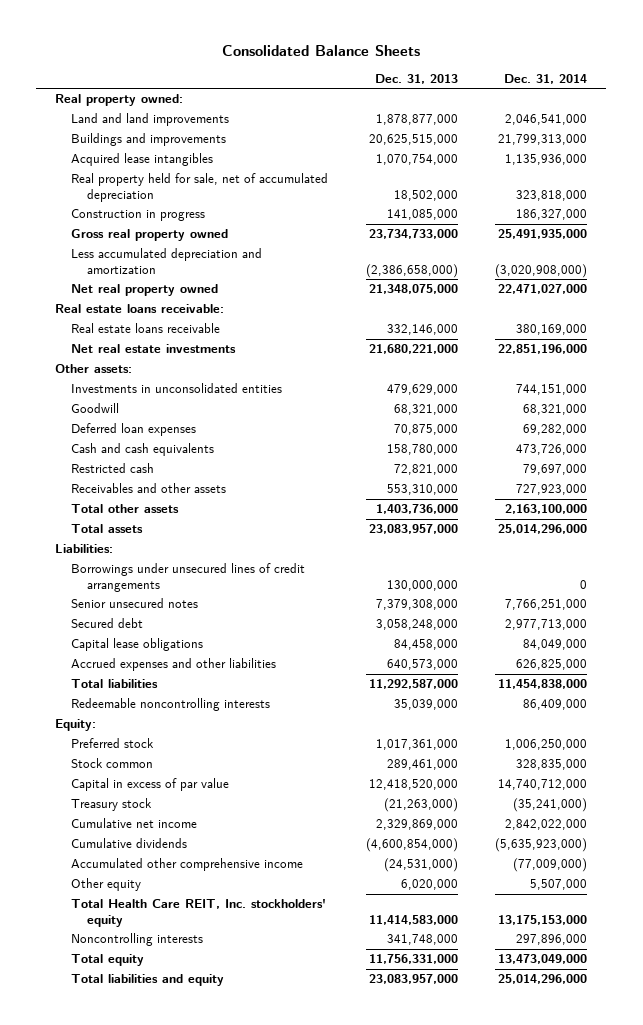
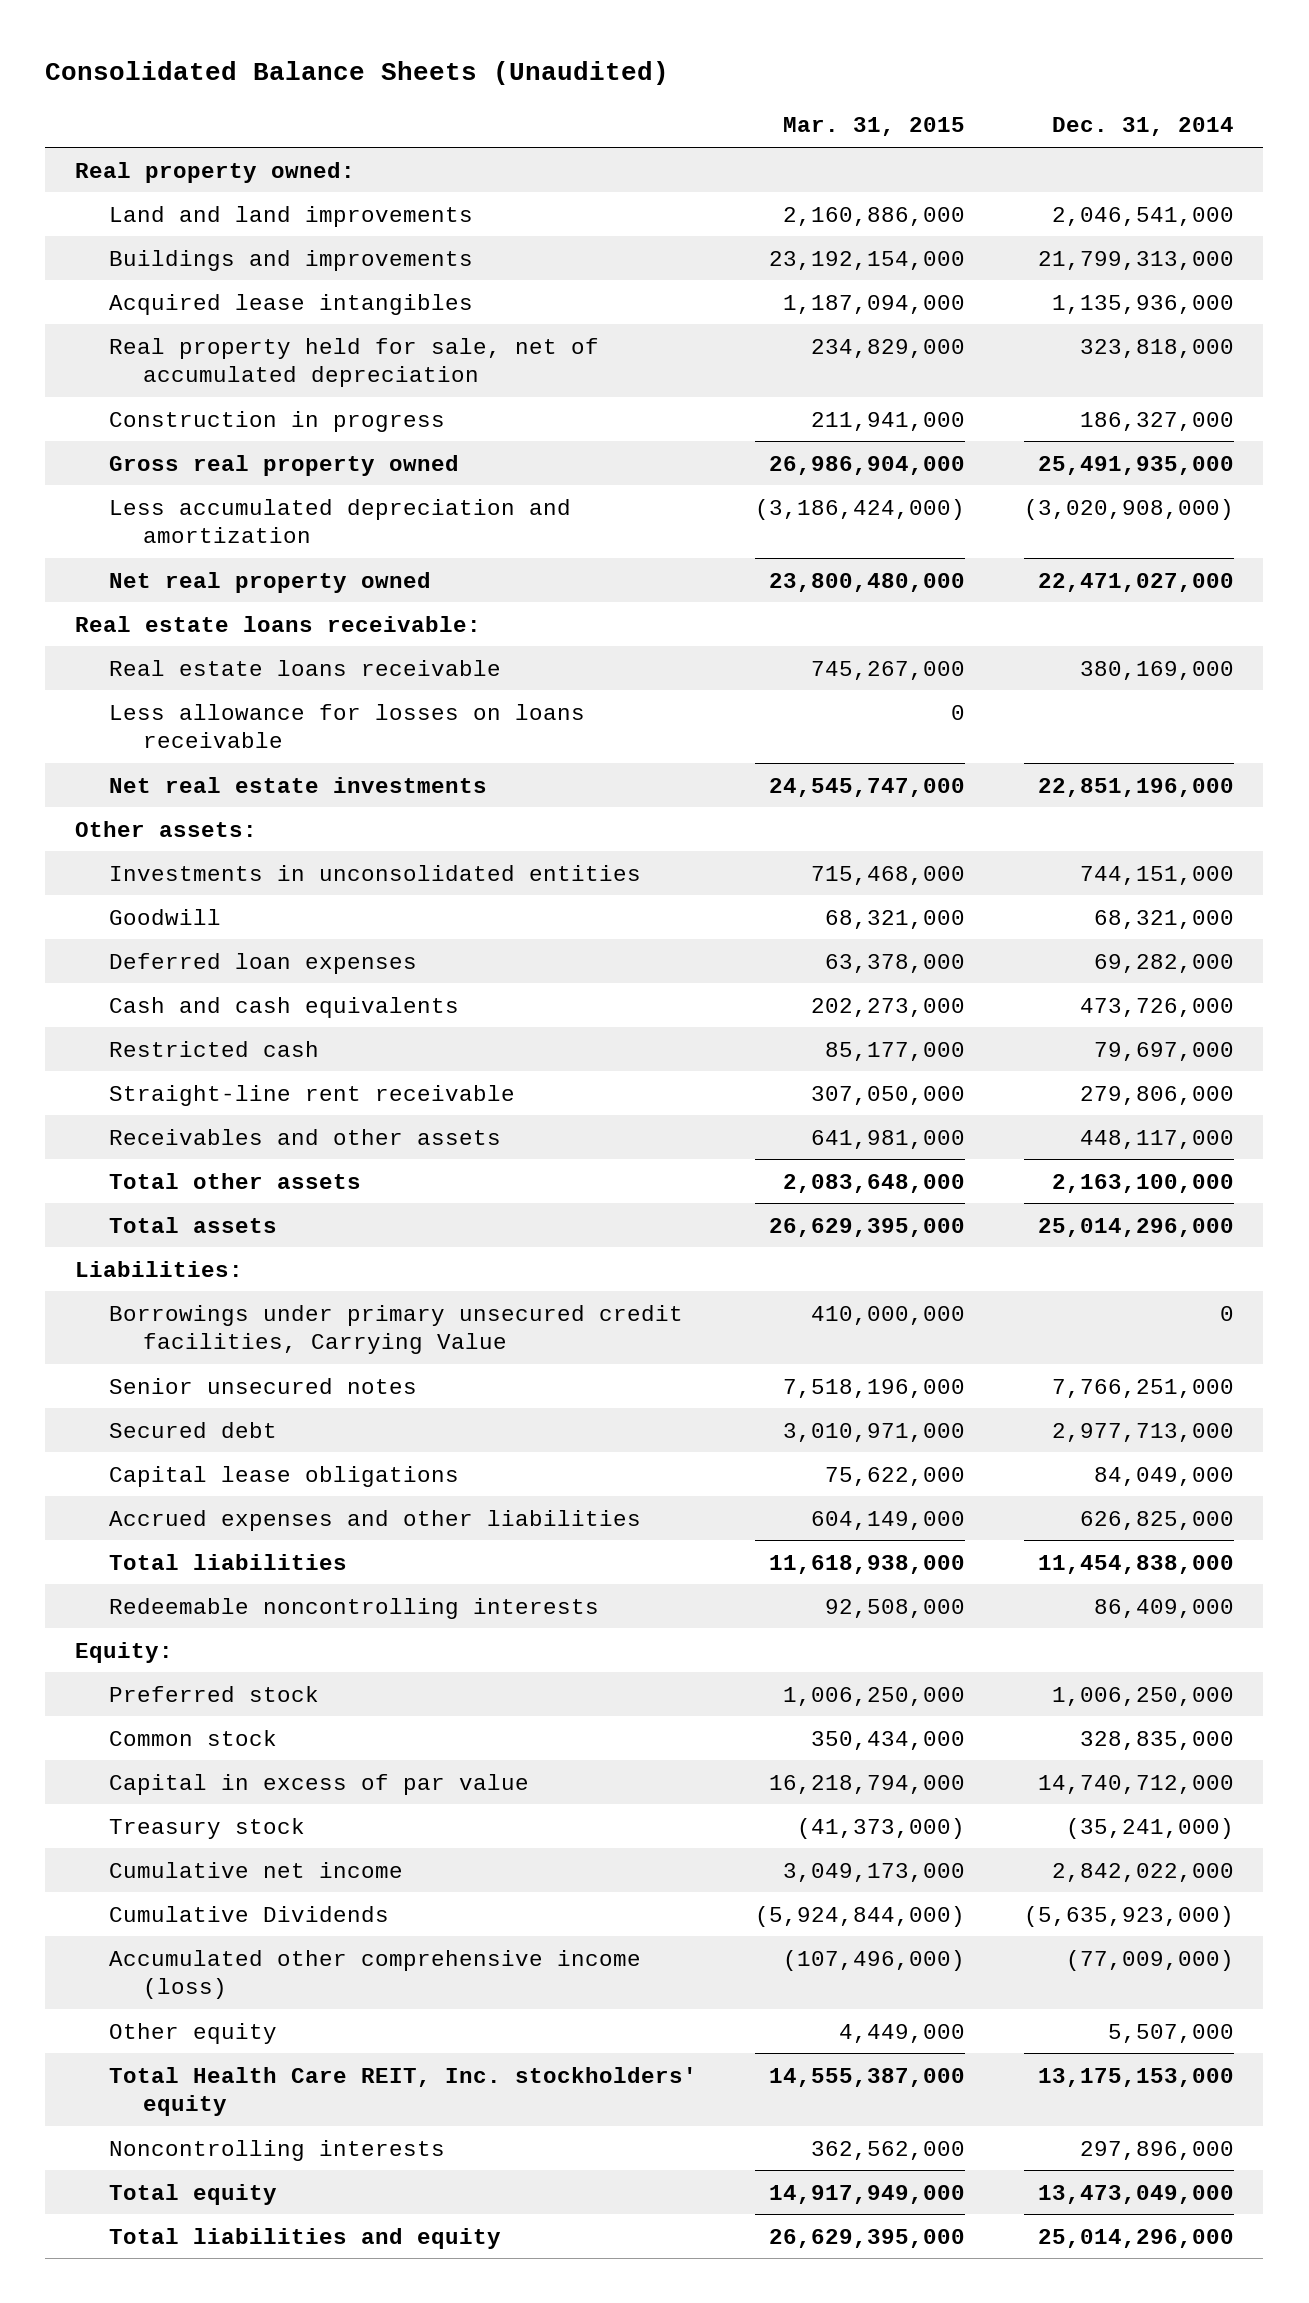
[222,44,421,56] Consolidated Balance Sheets -> [45,61,670,86] Consolidated Balance Sheets (Unaudited)
[374,73,458,84] Dec. 31, 2013 -> none
none -> [783,117,966,137] Mar. 31, 2015
none -> [109,703,586,748] Less allowance for losses on loans receivable
none -> [109,1084,516,1106] Straight-line rent receivable
[516,484,588,496] 727,923,000 -> [1079,1129,1234,1149] 448,117,000
[71,563,306,592] Borrowings under unsecured lines of credit arrangements -> [109,1304,684,1354] Borrowings under primary unsecured credit facilities, Carrying Value
[71,758,154,769] Stock common -> [109,1729,278,1746] Common stock
[71,838,188,849] Cumulative dividends -> [109,1905,390,1922] Cumulative Dividends
[71,858,304,872] Accumulated other comprehensive income -> [109,1949,642,1999] Accumulated other comprehensive income (loss)

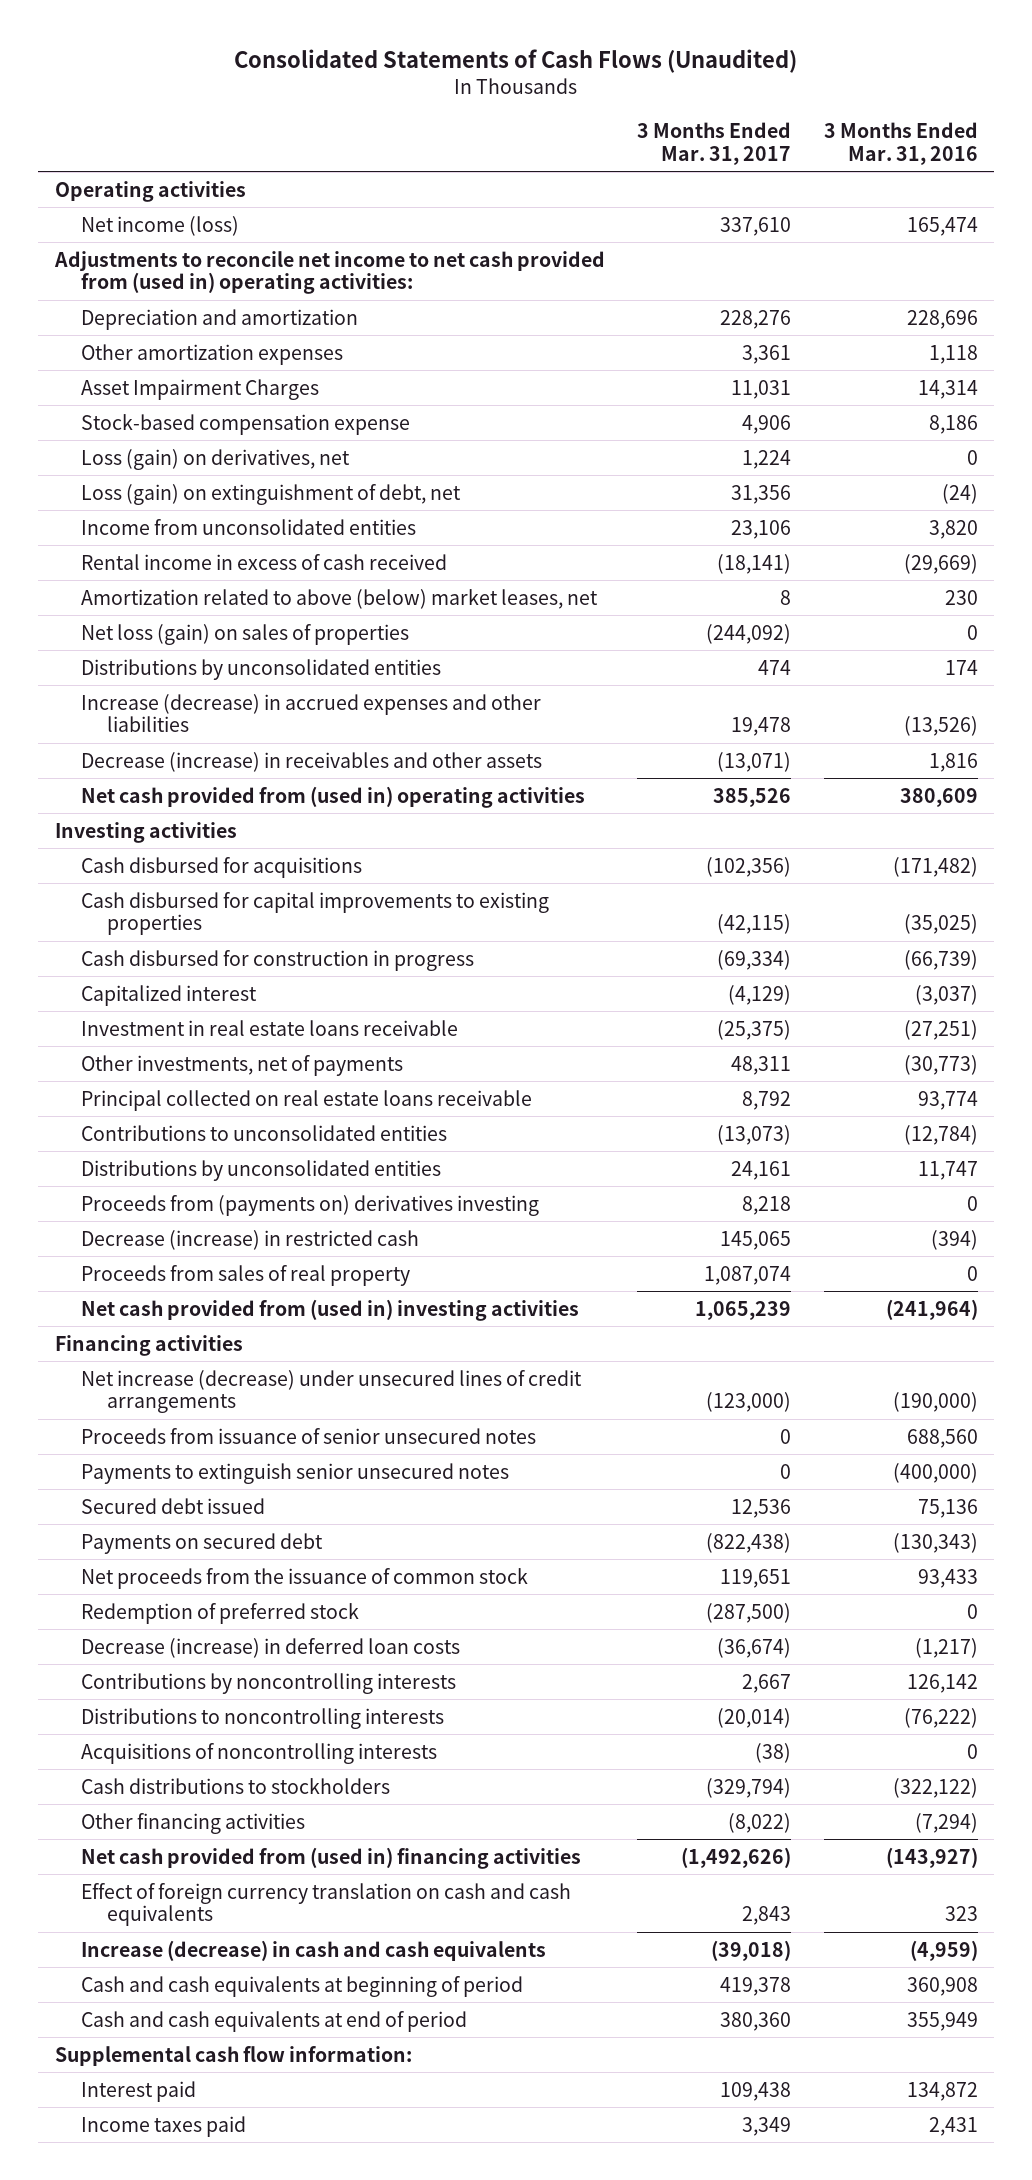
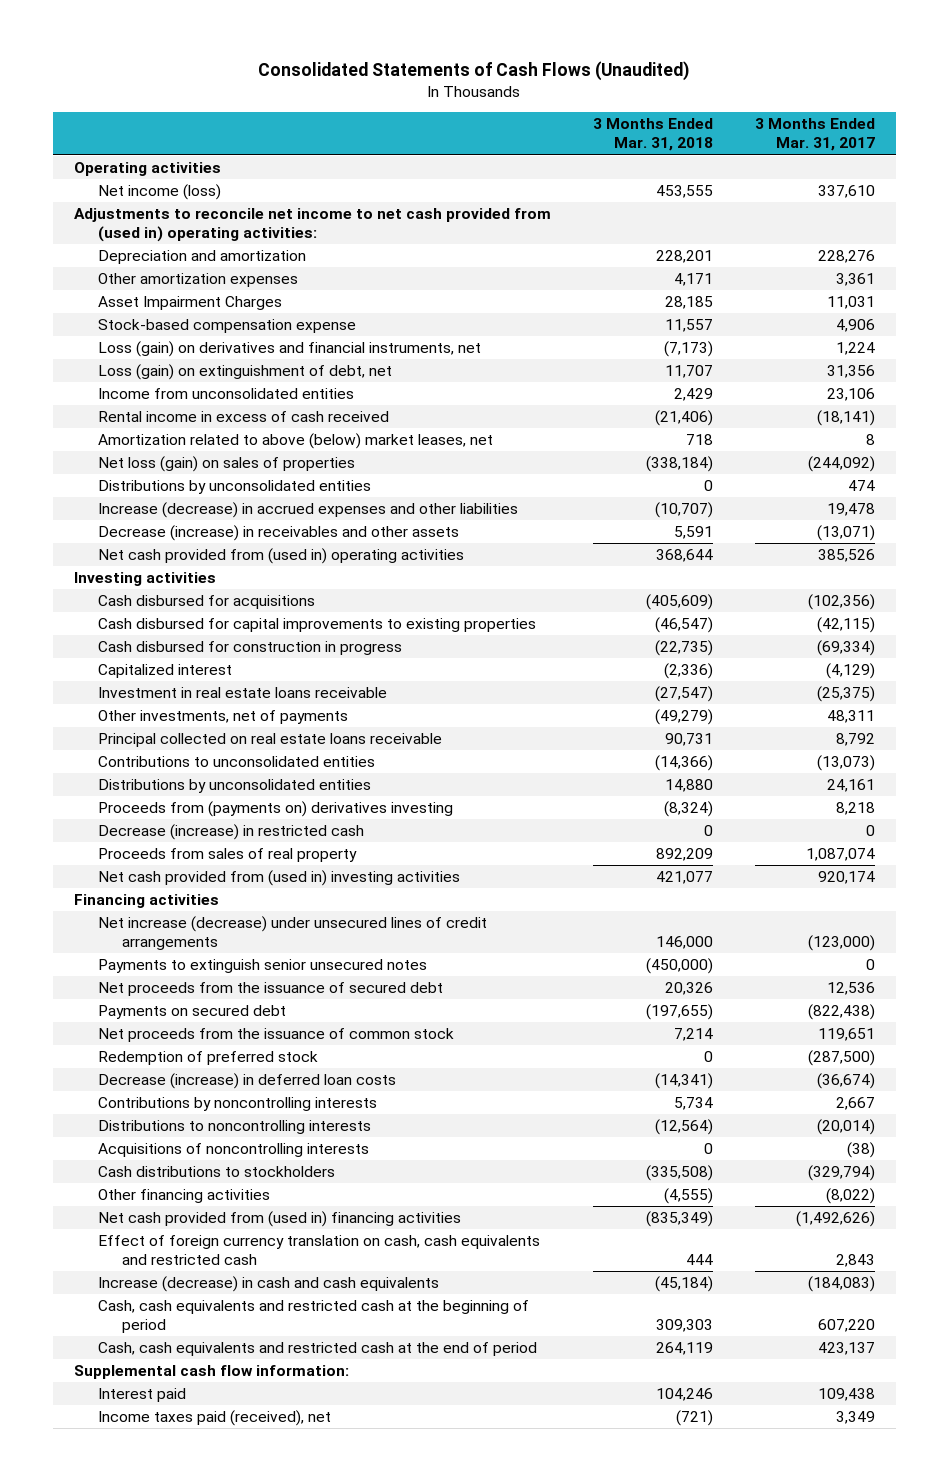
[823,122,978,165] 3 Months Ended Mar. 31, 2016 -> none
none -> [592,118,713,152] 3 Months Ended Mar. 31, 2018
[80,448,350,470] Loss (gain) on derivatives, net -> [97,340,481,357] Loss (gain) on derivatives and financial instruments, net
[720,1230,792,1250] 145,065 -> [865,824,875,836] 0
[695,1300,792,1320] 1,065,239 -> [817,870,875,884] 920,174
[80,1427,536,1444] Proceeds from issuance of senior unsecured notes -> none
[80,1497,265,1514] Secured debt issued -> [97,981,443,996] Net proceeds from the issuance of secured debt
[80,1882,571,1927] Effect of foreign currency translation on cash and cash equivalents -> [97,1234,540,1266] Effect of foreign currency translation on cash, cash equivalents and restricted cash
[711,1939,792,1961] (39,018) -> [807,1275,875,1292] (184,083)
[80,1975,523,1997] Cash and cash equivalents at beginning of period -> [97,1299,529,1334] Cash, cash equivalents and restricted cash at the beginning of period
[720,1976,792,1996] 419,378 -> [817,1319,875,1333] 607,220
[80,2010,467,2032] Cash and cash equivalents at end of period -> [97,1341,537,1356] Cash, cash equivalents and restricted cash at the end of period
[720,2011,792,2031] 380,360 -> [817,1341,875,1355] 423,137
[80,2115,246,2137] Income taxes paid -> [97,1409,331,1426] Income taxes paid (received), net

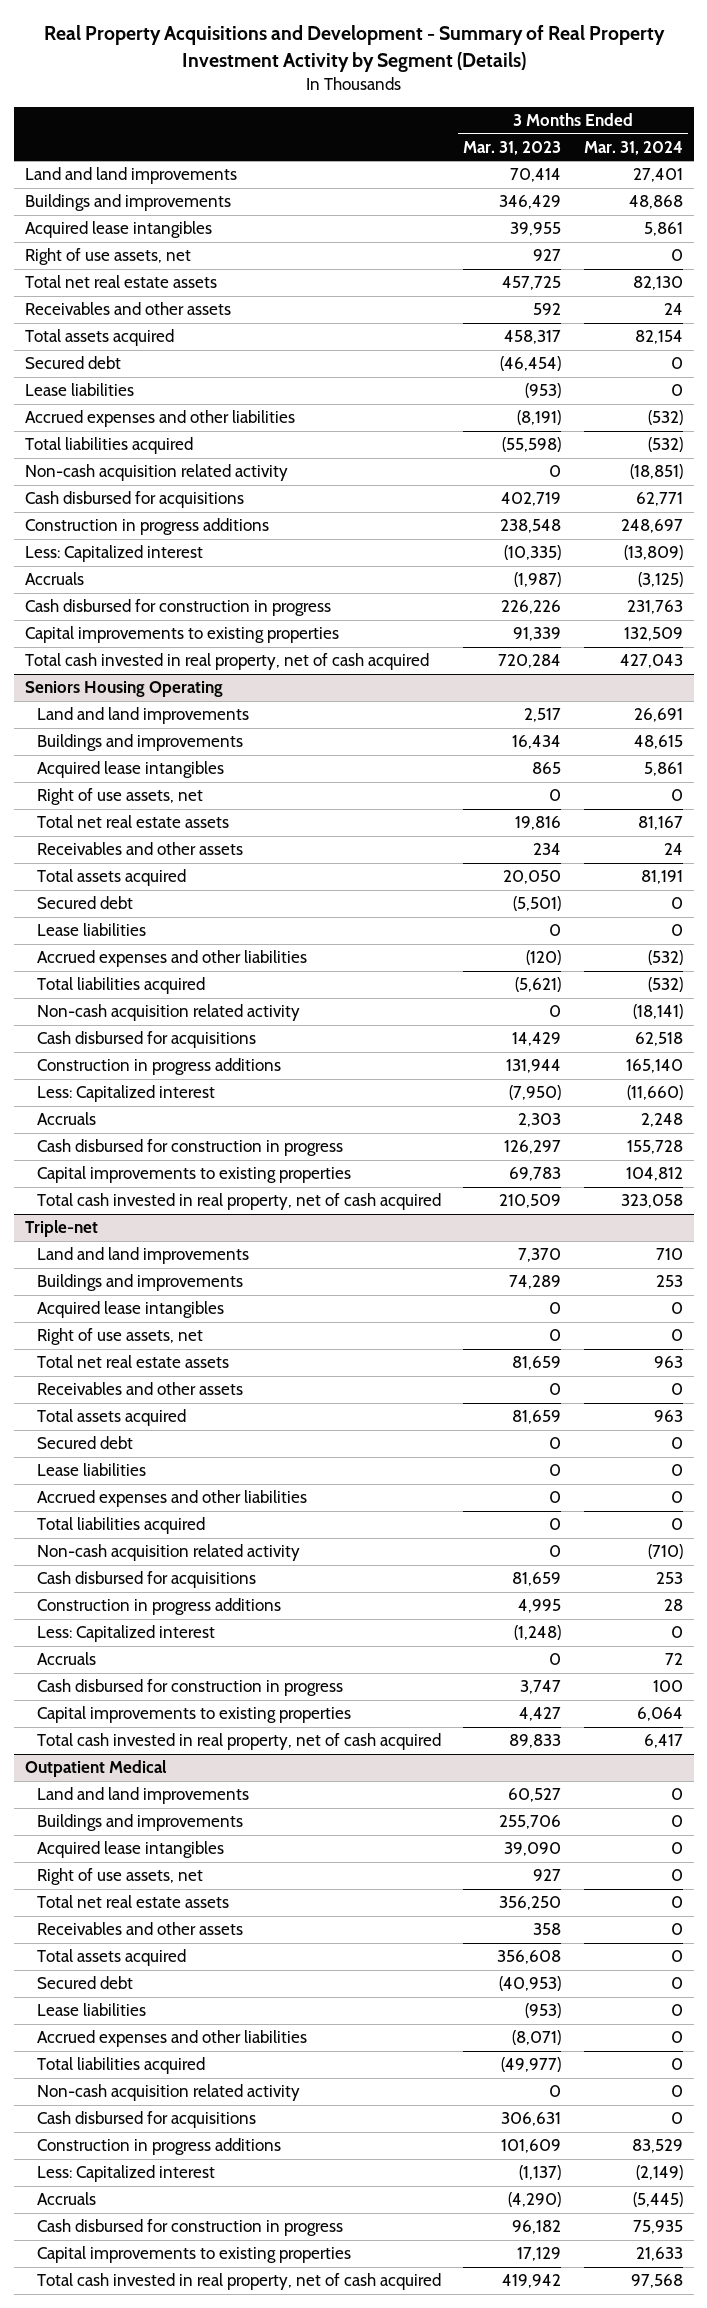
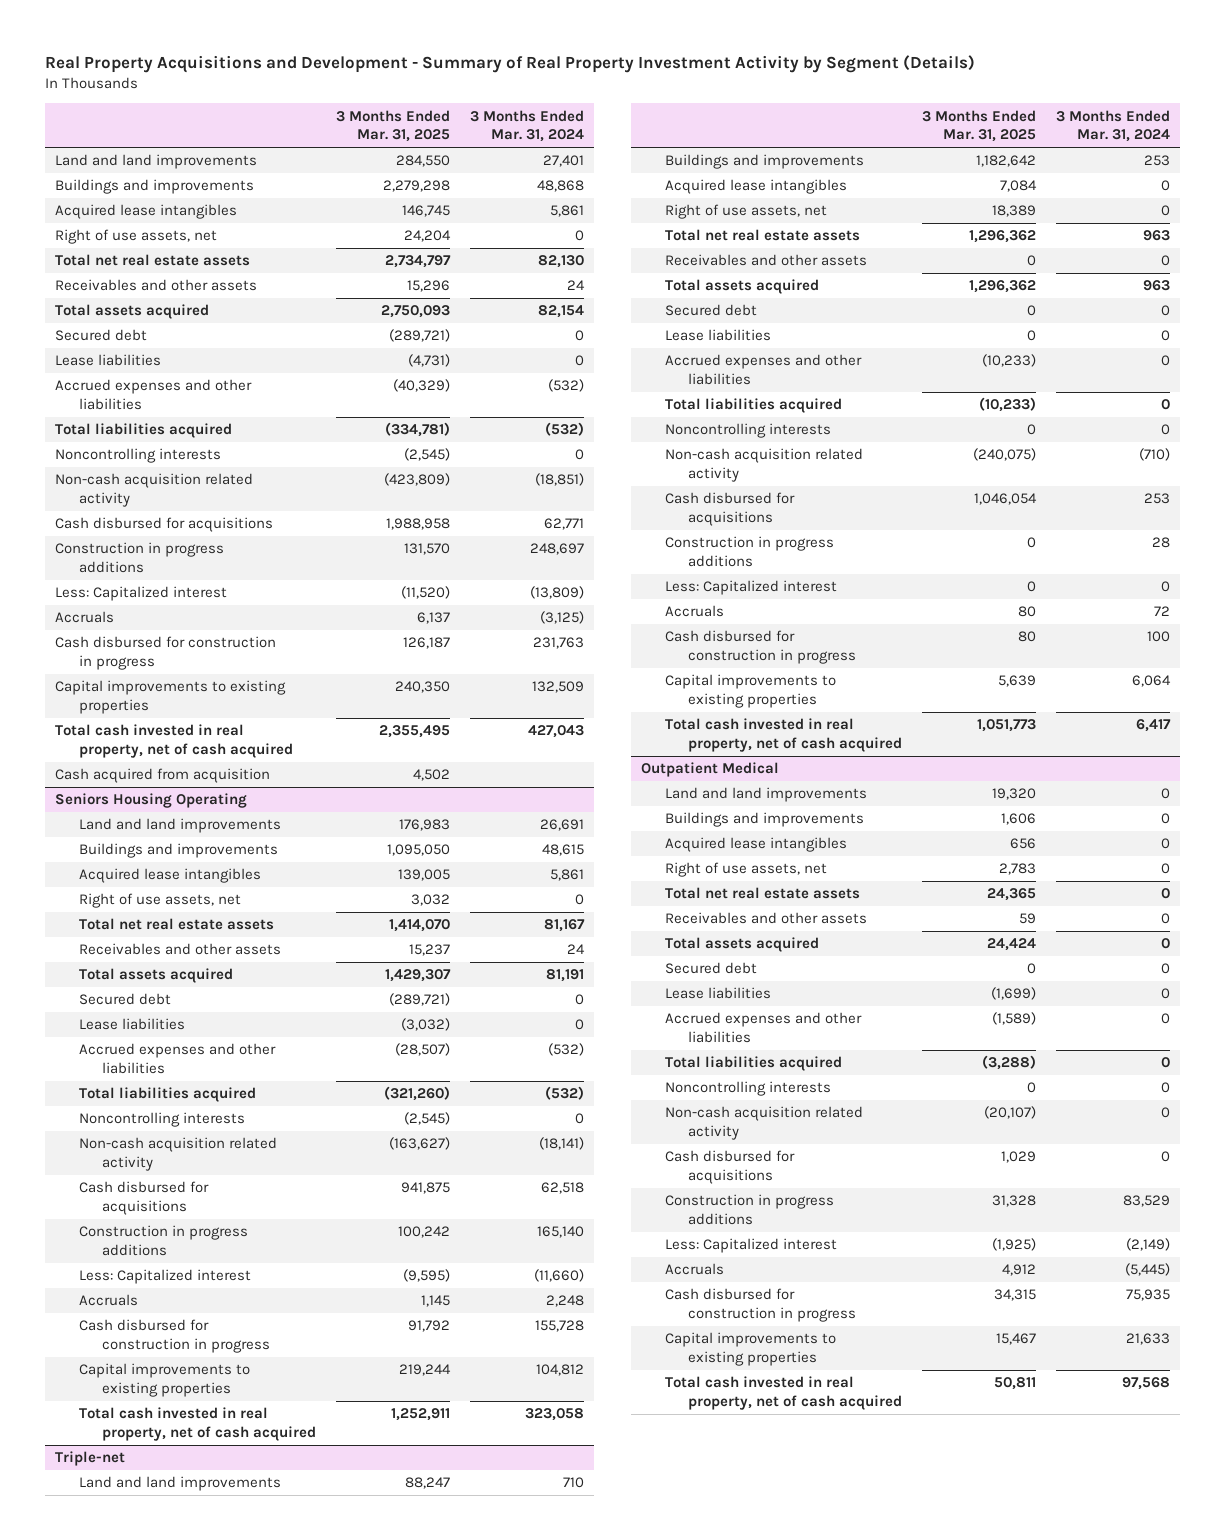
[463,141,562,156] Mar. 31, 2023 -> none
none -> [335,109,450,143] 3 Months Ended Mar. 31, 2025
none -> [54,448,221,464] Noncontrolling interests
none -> [54,768,270,784] Cash acquired from acquisition
none -> [78,1112,245,1128] Noncontrolling interests
none -> [664,423,831,439] Noncontrolling interests
none -> [664,1081,831,1097] Noncontrolling interests

